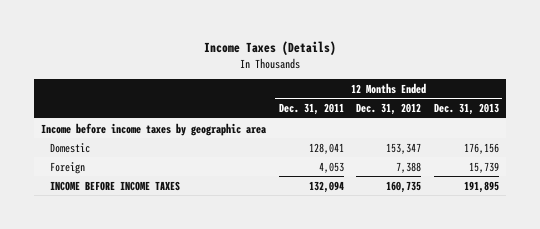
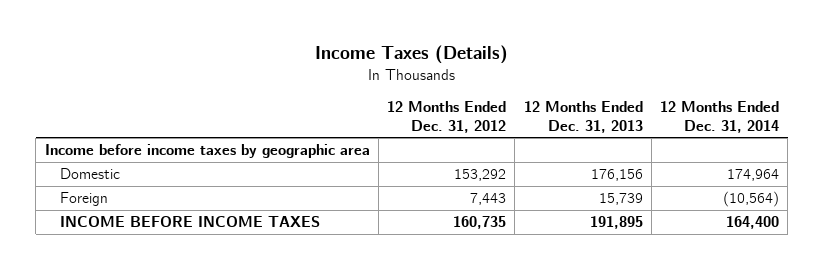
[278,102,344,115] Dec. 31, 2011 -> none
none -> [660,101,780,133] 12 Months Ended Dec. 31, 2014
[386,142,422,154] 153,347 -> [454,169,507,182] 153,292
[396,161,422,173] 7,388 -> [470,193,507,206] 7,443

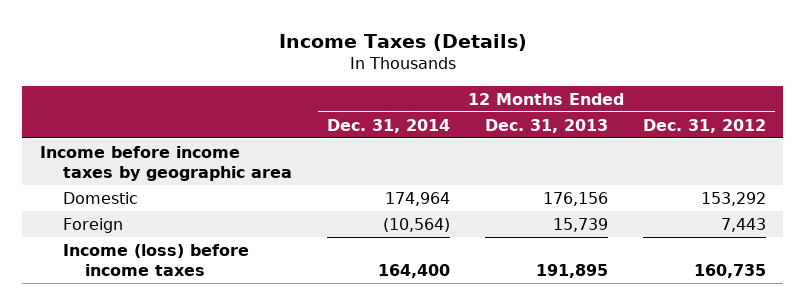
[59,216,320,228] INCOME BEFORE INCOME TAXES -> [62,243,249,276] Income (loss) before income taxes

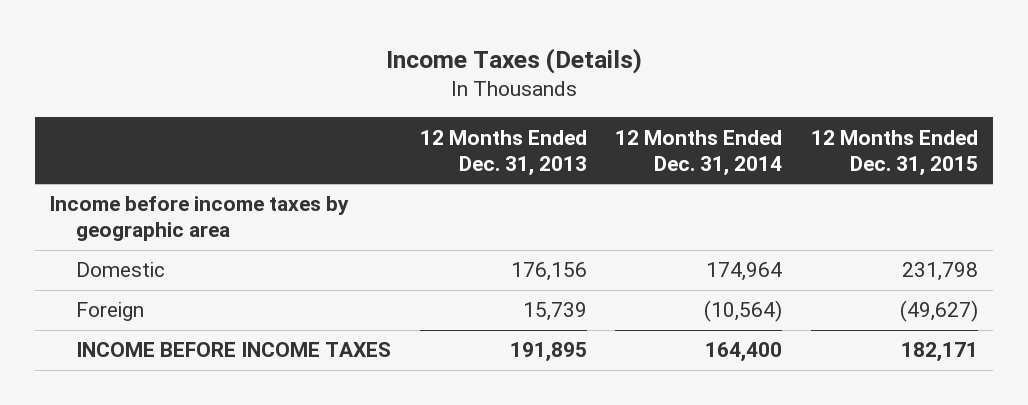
[642,118,766,133] Dec. 31, 2012 -> none
none -> [811,129,979,176] 12 Months Ended Dec. 31, 2015
[62,243,249,276] Income (loss) before income taxes -> [75,342,391,358] INCOME BEFORE INCOME TAXES

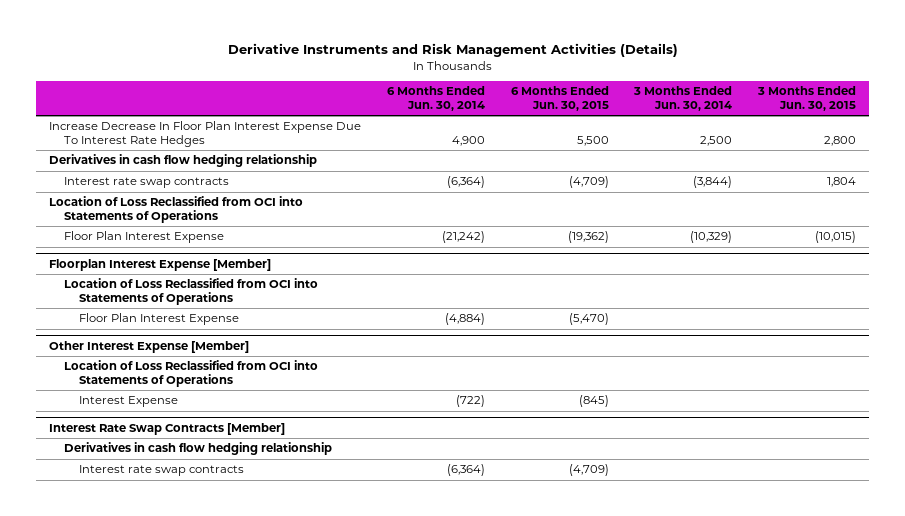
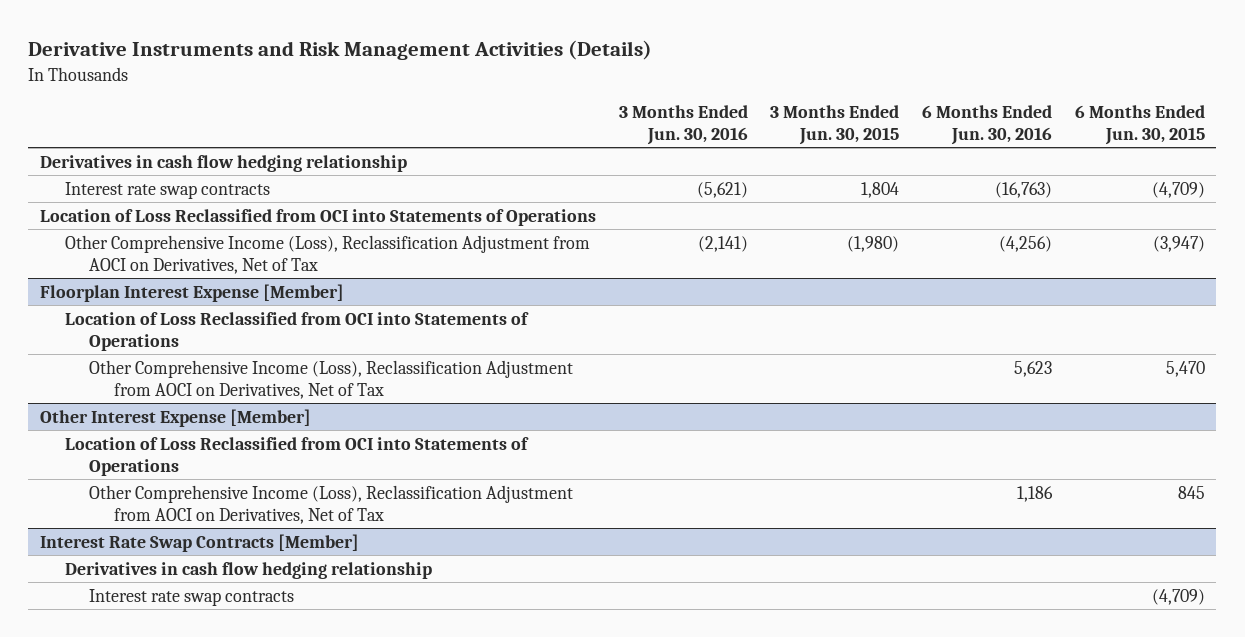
[386,86,485,111] 6 Months Ended Jun. 30, 2014 -> none
[633,86,733,111] 3 Months Ended Jun. 30, 2014 -> none
none -> [618,105,748,146] 3 Months Ended Jun. 30, 2016
none -> [922,105,1053,146] 6 Months Ended Jun. 30, 2016
[49,121,362,147] Increase Decrease In Floor Plan Interest Expense Due To Interest Rate Hedges -> none
[63,231,224,244] Floor Plan Interest Expense -> none
none -> [64,234,590,274] Other Comprehensive Income (Loss), Reclassification Adjustment from AOCI on Derivatives, Net of Tax
[78,313,239,326] Floor Plan Interest Expense -> none
none -> [89,359,574,399] Other Comprehensive Income (Loss), Reclassification Adjustment from AOCI on Derivatives, Net of Tax
[78,396,178,408] Interest Expense -> none
none -> [89,484,574,524] Other Comprehensive Income (Loss), Reclassification Adjustment from AOCI on Derivatives, Net of Tax

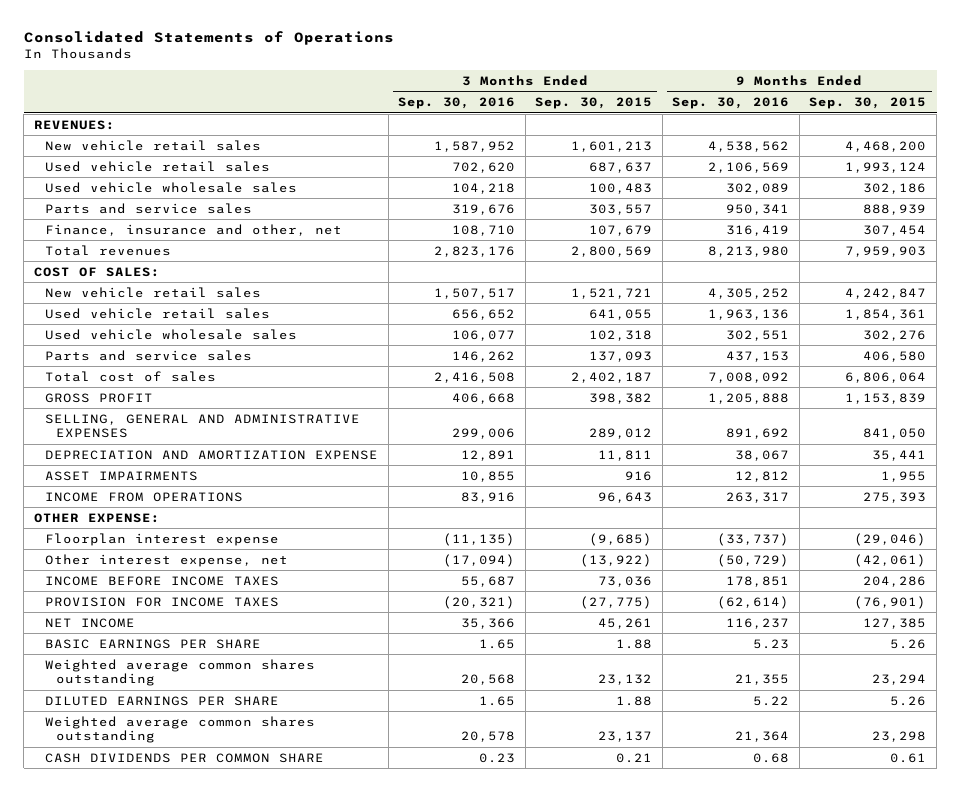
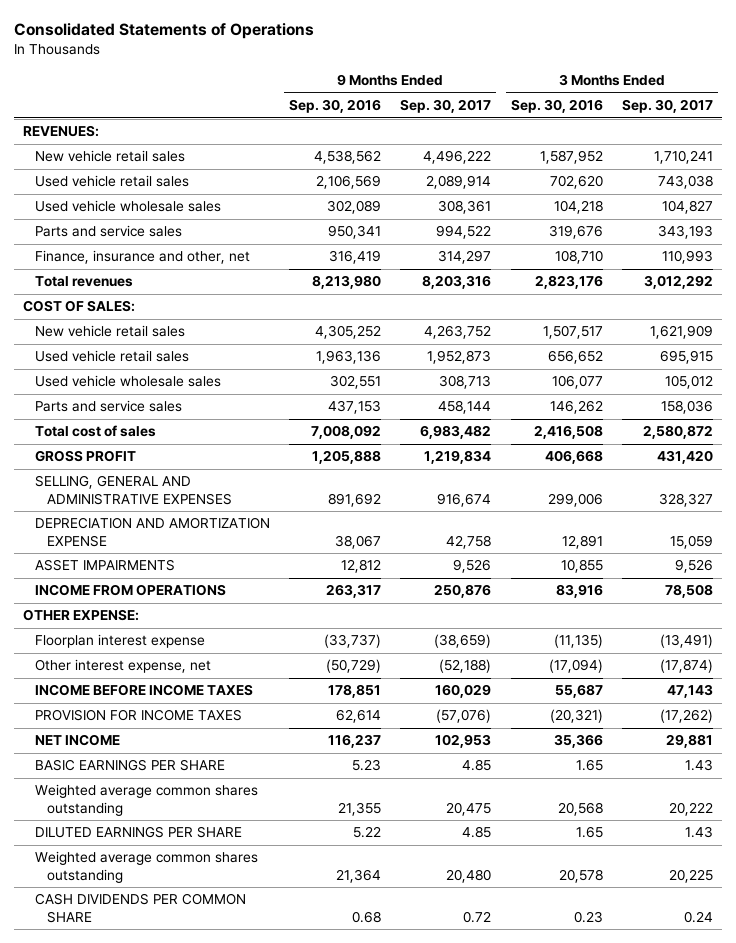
[535,97,653,110] Sep. 30, 2015 -> none
[809,97,927,110] Sep. 30, 2015 -> none
none -> [400,99,492,114] Sep. 30, 2017
none -> [621,99,713,114] Sep. 30, 2017
[717,595,790,609] (62,614) -> [336,709,382,724] 62,614

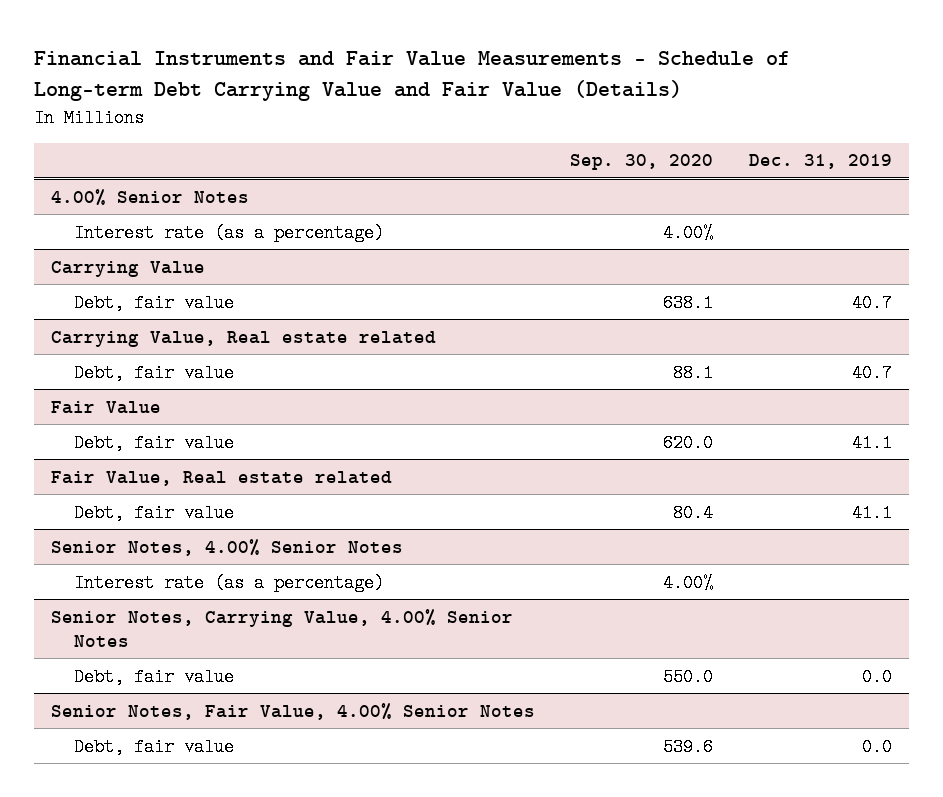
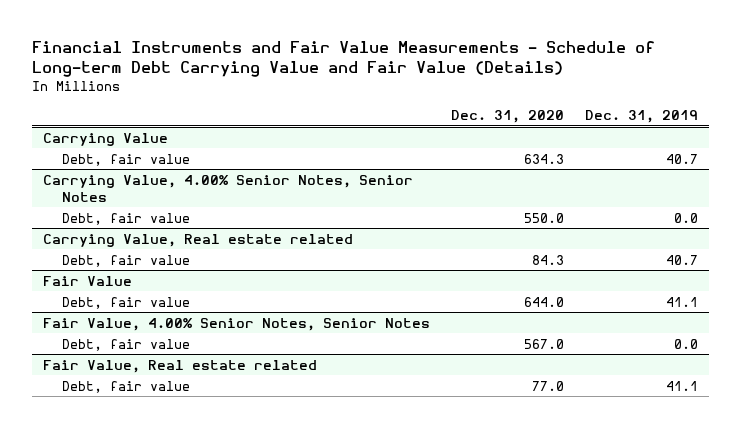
[570,154,714,171] Sep. 30, 2020 -> none
none -> [451,109,565,123] Dec. 31, 2020
[51,188,250,205] 4.00% Senior Notes -> none
[73,223,384,242] Interest rate (as a percentage) -> none
none -> [42,174,413,202] Carrying Value, 4.00% Senior Notes, Senior Notes
none -> [61,212,190,225] Debt, fair value
none -> [42,317,430,331] Fair Value, 4.00% Senior Notes, Senior Notes
none -> [61,338,190,351] Debt, fair value
[51,538,404,556] Senior Notes, 4.00% Senior Notes -> none
[73,573,384,592] Interest rate (as a percentage) -> none
[51,608,514,647] Senior Notes, Carrying Value, 4.00% Senior Notes -> none
[73,667,234,686] Debt, fair value -> none
[51,702,536,720] Senior Notes, Fair Value, 4.00% Senior Notes -> none
[73,737,234,756] Debt, fair value -> none

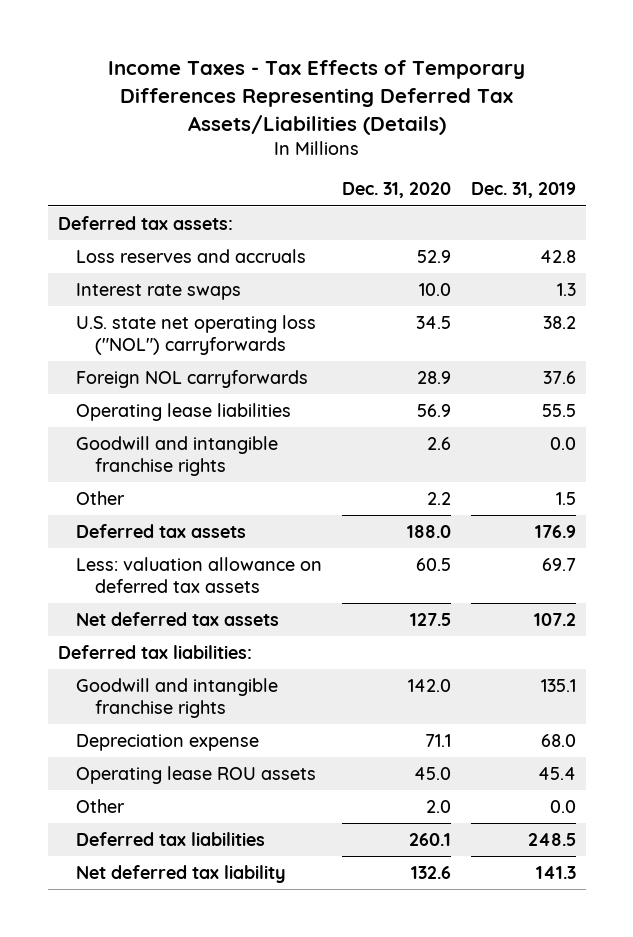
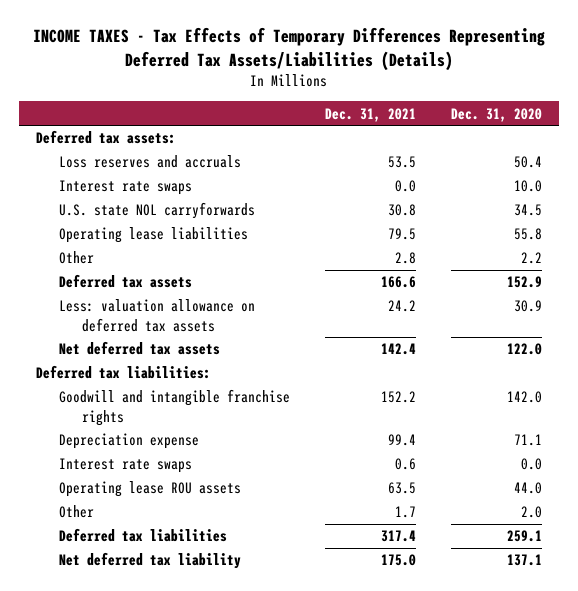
[107,60,525,135] Income Taxes - Tax Effects of Temporary Differences Representing Deferred Tax Assets/Liabilities (Details) -> [32,27,545,71] INCOME TAXES - Tax Effects of Temporary Differences Representing Deferred Tax Assets/Liabilities (Details)
[470,182,576,199] Dec. 31, 2019 -> none
none -> [324,107,416,122] Dec. 31, 2021
[416,249,451,263] 52.9 -> [513,156,542,169] 50.4
[76,369,309,388] Foreign NOL carryforwards -> none
[76,435,279,477] Goodwill and intangible franchise rights -> none
[76,314,317,356] U.S. state net operating loss ("NOL") carryforwards -> [58,202,255,220] U.S. state NOL carryforwards
[416,403,451,417] 56.9 -> [513,228,542,241] 55.8
[406,524,451,538] 188.0 -> [506,276,542,289] 152.9
[415,557,451,571] 60.5 -> [513,300,542,313] 30.9
[409,612,451,626] 127.5 -> [506,343,542,356] 122.0
none -> [58,458,192,474] Interest rate swaps
[413,766,451,780] 45.0 -> [513,482,542,495] 44.0
[408,832,451,846] 260.1 -> [506,530,542,543] 259.1
[410,865,451,879] 132.6 -> [506,554,542,567] 137.1

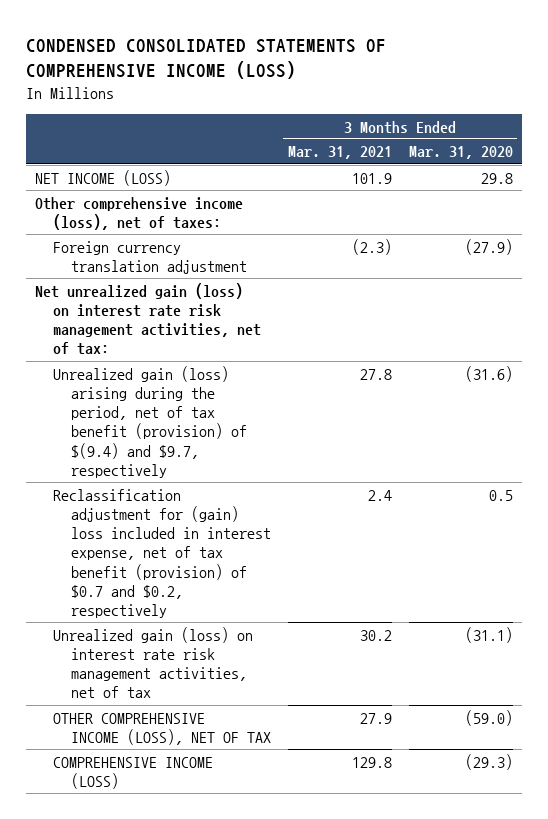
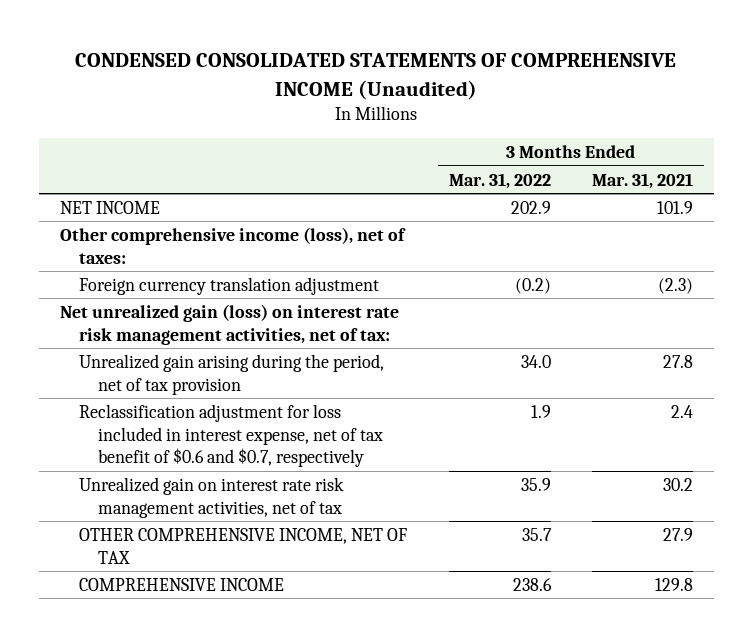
[26,39,387,80] CONDENSED CONSOLIDATED STATEMENTS OF COMPREHENSIVE INCOME (LOSS) -> [75,53,677,100] CONDENSED CONSOLIDATED STATEMENTS OF COMPREHENSIVE INCOME (Unaudited)
[409,146,514,160] Mar. 31, 2020 -> none
none -> [448,172,551,189] Mar. 31, 2022
[35,169,172,186] NET INCOME (LOSS) -> [59,200,160,214] NET INCOME
[52,365,247,478] Unrealized gain (loss) arising during the period, net of tax benefit (provision) of $(9.4) and $9.7, respectively -> [78,353,384,395] Unrealized gain arising during the period, net of tax provision
[52,488,271,619] Reclassification adjustment for (gain) loss included in interest expense, net of tax benefit (provision) of $0.7 and $0.2, respectively -> [78,403,383,468] Reclassification adjustment for loss included in interest expense, net of tax benefit of $0.6 and $0.7, respectively
[52,626,253,699] Unrealized gain (loss) on interest rate risk management activities, net of tax -> [78,476,344,518] Unrealized gain on interest rate risk management activities, net of tax
[52,712,271,745] OTHER COMPREHENSIVE INCOME (LOSS), NET OF TAX -> [78,527,407,564] OTHER COMPREHENSIVE INCOME, NET OF TAX
[52,756,213,789] COMPREHENSIVE INCOME (LOSS) -> [78,577,284,591] COMPREHENSIVE INCOME

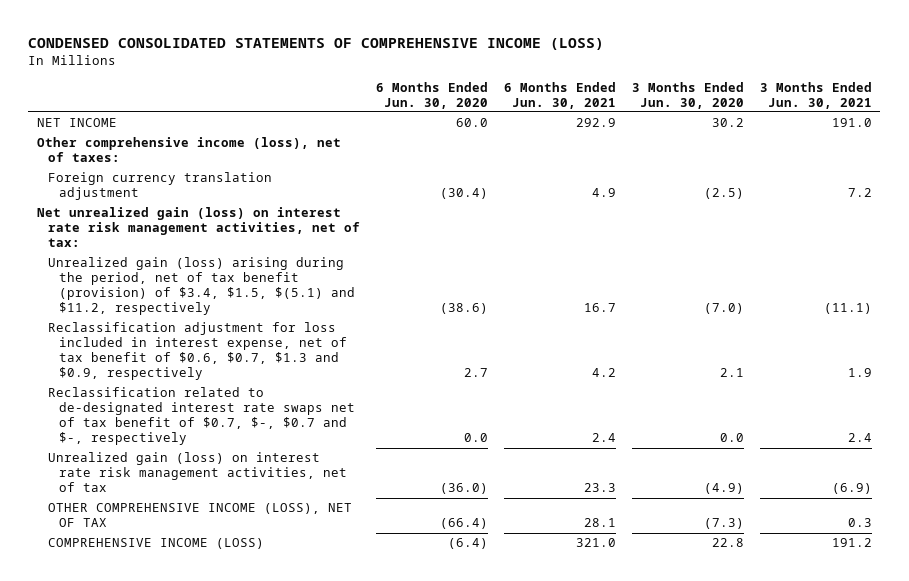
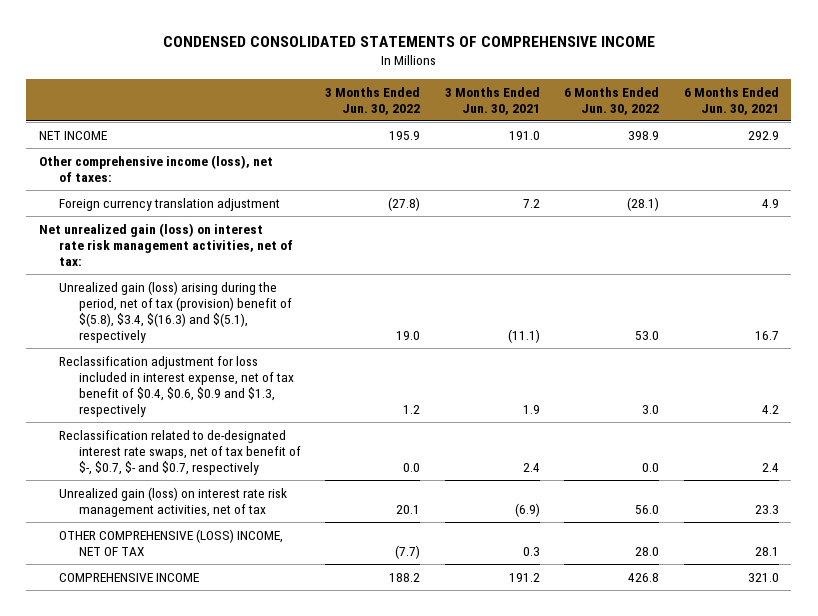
[28,37,605,50] CONDENSED CONSOLIDATED STATEMENTS OF COMPREHENSIVE INCOME (LOSS) -> [162,36,655,48] CONDENSED CONSOLIDATED STATEMENTS OF COMPREHENSIVE INCOME
[376,81,489,109] 6 Months Ended Jun. 30, 2020 -> none
[632,81,745,109] 3 Months Ended Jun. 30, 2020 -> none
none -> [325,86,421,115] 3 Months Ended Jun. 30, 2022
none -> [564,86,660,115] 6 Months Ended Jun. 30, 2022
[47,257,356,316] Unrealized gain (loss) arising during the period, net of tax benefit (provision) of $3.4, $1.5, $(5.1) and $11.2, respectively -> [58,280,292,343] Unrealized gain (loss) arising during the period, net of tax (provision) benefit of $(5.8), $3.4, $(16.3) and $(5.1), respectively
[47,322,348,381] Reclassification adjustment for loss included in interest expense, net of tax benefit of $0.6, $0.7, $1.3 and $0.9, respectively -> [58,355,294,417] Reclassification adjustment for loss included in interest expense, net of tax benefit of $0.4, $0.6, $0.9 and $1.3, respectively
[47,387,356,446] Reclassification related to de-designated interest rate swaps net of tax benefit of $0.7, $-, $0.7 and $-, respectively -> [58,429,301,475] Reclassification related to de-designated interest rate swaps, net of tax benefit of $-, $0.7, $- and $0.7, respectively
[47,503,352,528] OTHER COMPREHENSIVE INCOME (LOSS), NET OF TAX -> [58,528,283,556] OTHER COMPREHENSIVE (LOSS) INCOME, NET OF TAX
[47,538,264,550] COMPREHENSIVE INCOME (LOSS) -> [58,572,199,582] COMPREHENSIVE INCOME

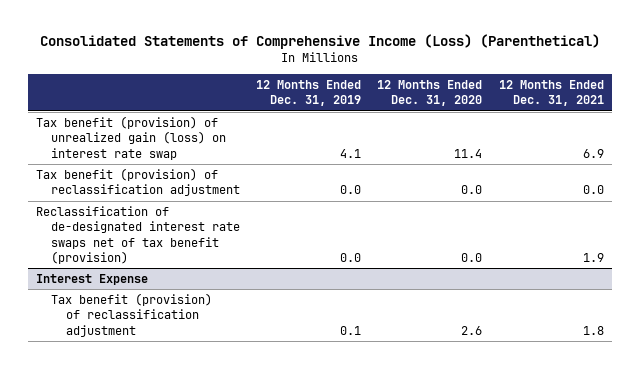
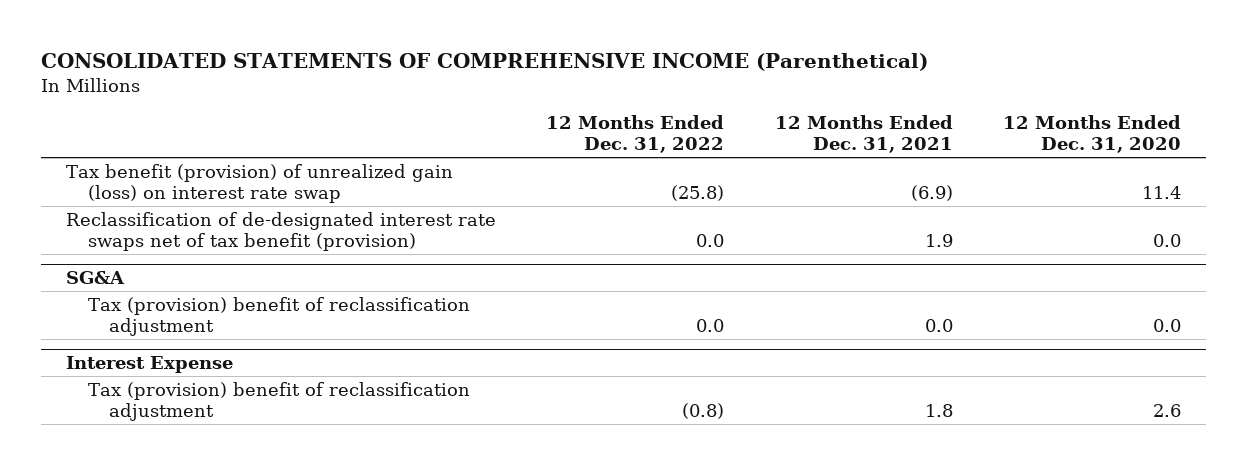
[39,34,600,50] Consolidated Statements of Comprehensive Income (Loss) (Parenthetical) -> [41,53,929,72] CONSOLIDATED STATEMENTS OF COMPREHENSIVE INCOME (Parenthetical)
[256,80,362,107] 12 Months Ended Dec. 31, 2019 -> none
none -> [546,114,725,153] 12 Months Ended Dec. 31, 2022
[35,168,240,197] Tax benefit (provision) of reclassification adjustment -> none
[582,148,604,158] 6.9 -> [910,184,953,201] (6.9)
none -> [66,271,126,285] SG&A
none -> [87,296,470,336] Tax (provision) benefit of reclassification adjustment
[50,293,212,337] Tax benefit (provision) of reclassification adjustment -> [87,381,470,421] Tax (provision) benefit of reclassification adjustment

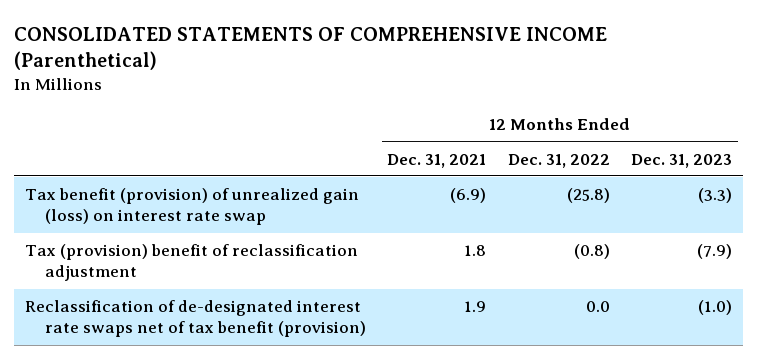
[1002,114,1181,153] 12 Months Ended Dec. 31, 2020 -> none
none -> [631,153,733,168] Dec. 31, 2023
[66,271,126,285] SG&A -> none
[87,296,470,336] Tax (provision) benefit of reclassification adjustment -> none
[66,356,234,374] Interest Expense -> none
[66,211,497,251] Reclassification of de-designated interest rate swaps net of tax benefit (provision) -> [24,300,366,338] Reclassification of de-designated interest rate swaps net of tax benefit (provision)

